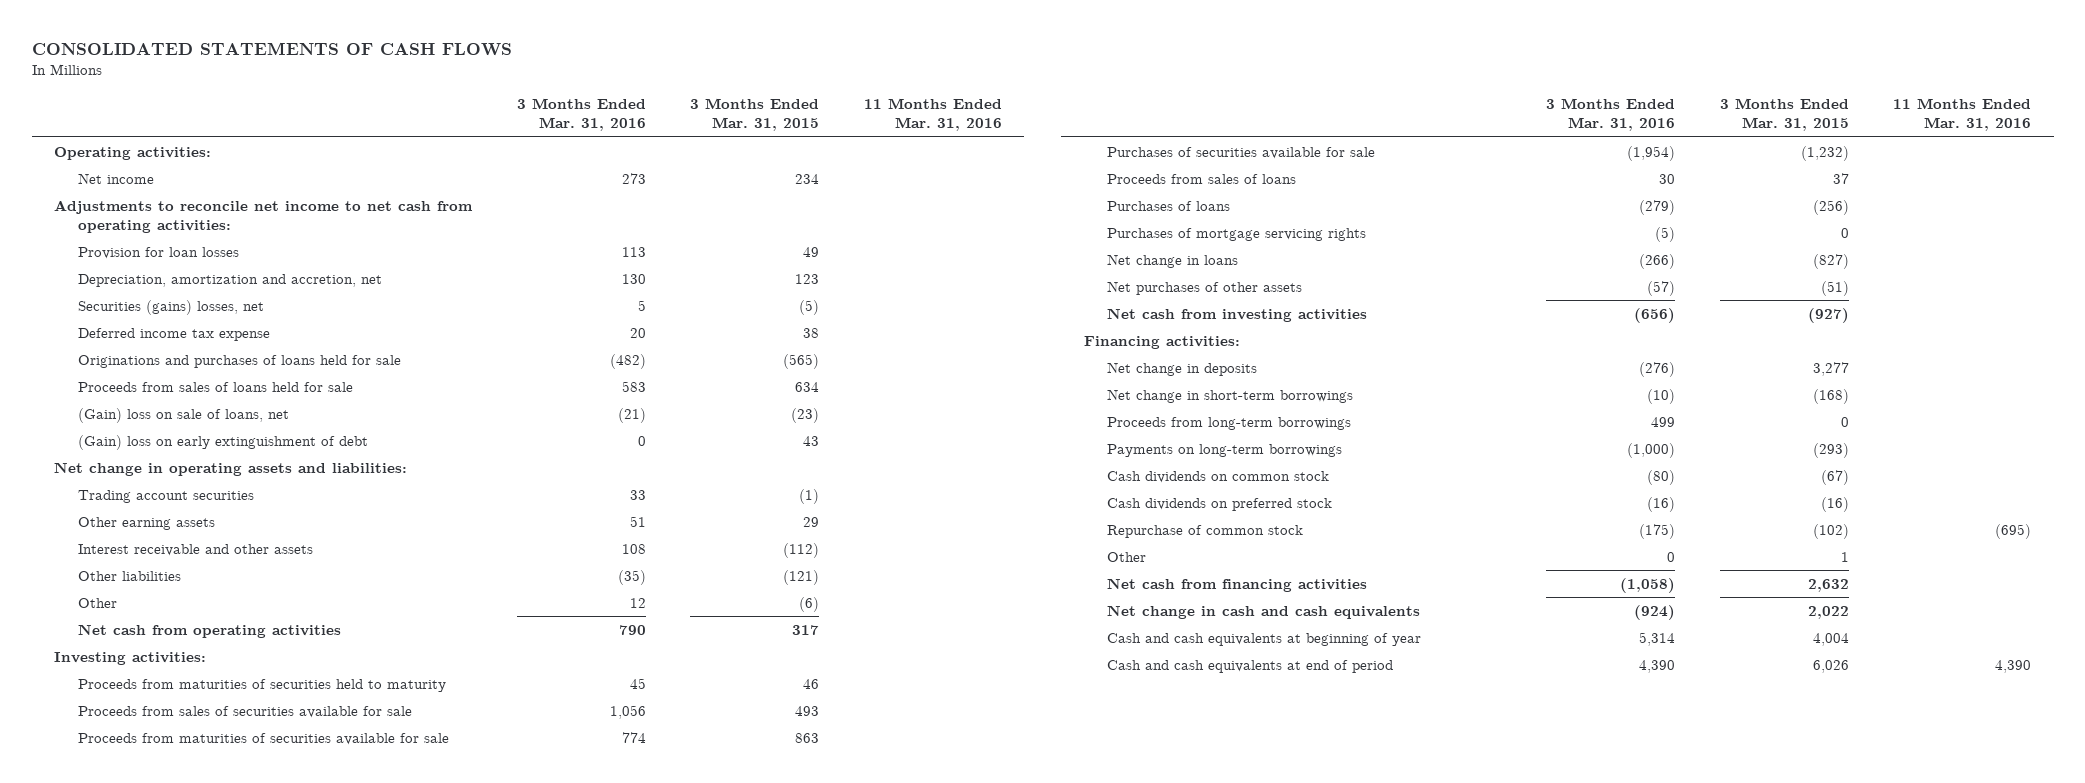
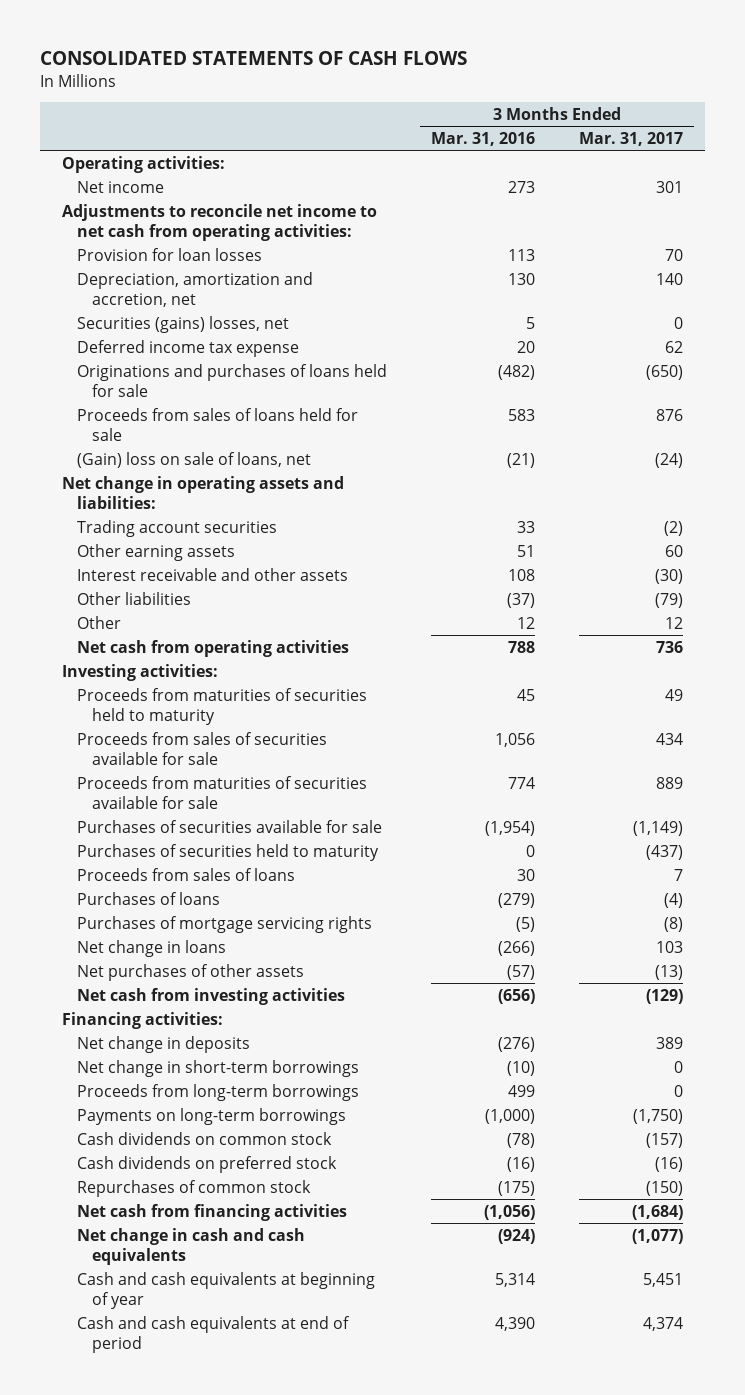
[690,97,820,132] 3 Months Ended Mar. 31, 2015 -> none
[863,97,1002,132] 11 Months Ended Mar. 31, 2016 -> none
none -> [578,132,683,147] Mar. 31, 2017
[77,434,368,450] (Gain) loss on early extinguishment of debt -> none
[617,569,646,585] (35) -> [507,592,536,608] (37)
[618,624,646,635] 790 -> [508,640,536,653] 788
none -> [77,843,380,861] Purchases of securities held to maturity
[1647,469,1676,485] (80) -> [507,1132,536,1148] (78)
[1107,551,1147,562] Other -> none
[1107,524,1304,538] Repurchase of common stock -> [77,1179,312,1197] Repurchases of common stock
[1620,577,1676,593] (1,058) -> [484,1204,536,1220] (1,056)

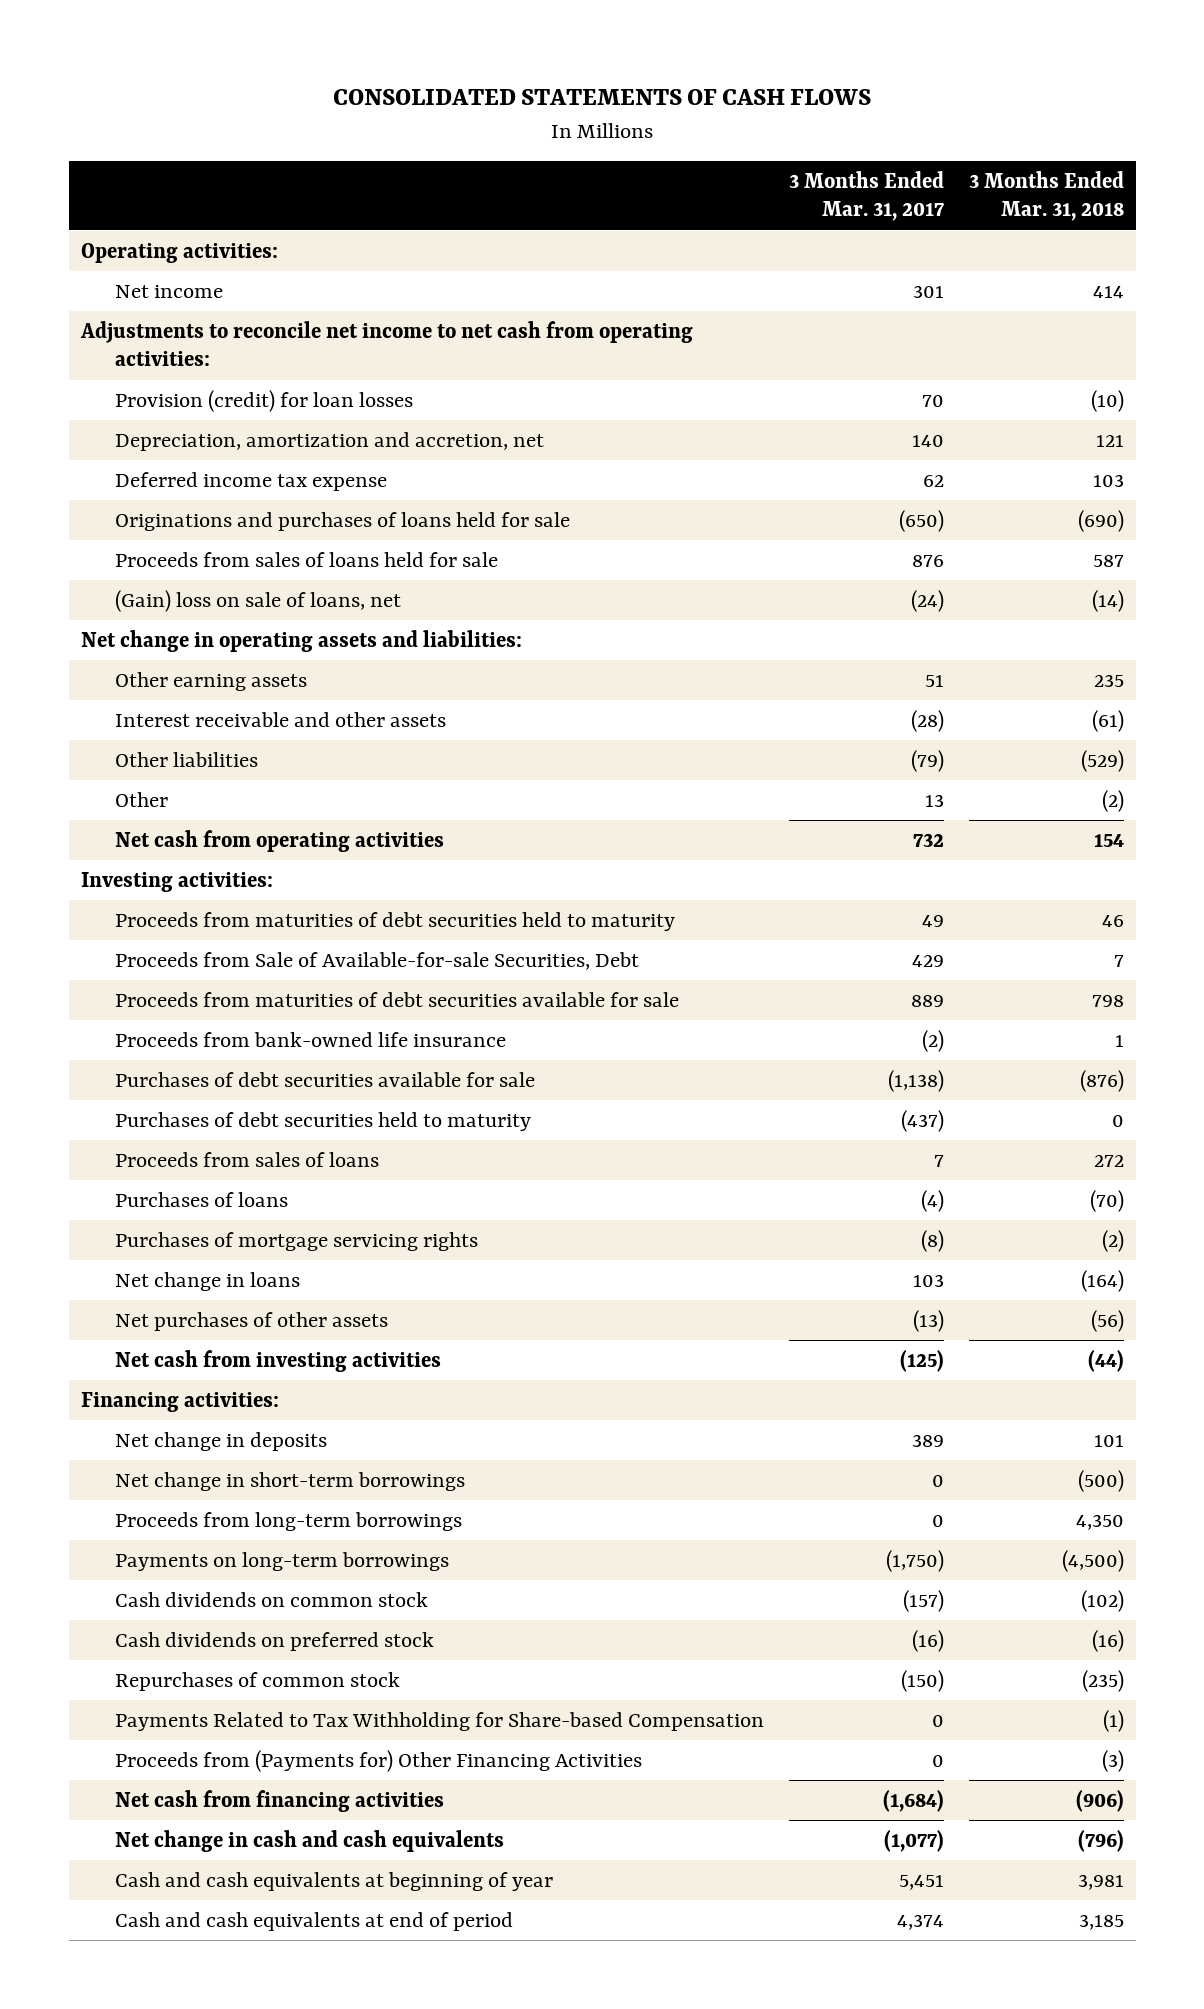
[431,132,536,147] Mar. 31, 2016 -> none
none -> [968,171,1124,222] 3 Months Ended Mar. 31, 2018
[77,247,263,261] Provision for loan losses -> [115,389,414,412] Provision (credit) for loan losses
[77,315,290,333] Securities (gains) losses, net -> none
[77,519,278,537] Trading account securities -> none
[664,544,683,557] 60 -> [924,674,944,687] 51
[654,568,683,584] (30) -> [910,709,944,732] (28)
[664,616,683,629] 12 -> [924,793,944,807] 13
[655,640,683,653] 736 -> [912,832,944,847] 732
[77,687,368,725] Proceeds from maturities of securities held to maturity -> [115,911,676,931] Proceeds from maturities of debt securities held to maturity
[77,731,328,765] Proceeds from sales of securities available for sale -> [115,951,640,970] Proceeds from Sale of Available-for-sale Securities, Debt
[655,732,683,745] 434 -> [911,954,944,967] 429
[77,775,368,809] Proceeds from maturities of securities available for sale -> [115,991,680,1007] Proceeds from maturities of debt securities available for sale
none -> [115,1031,507,1047] Proceeds from bank-owned life insurance
[77,819,383,833] Purchases of securities available for sale -> [115,1071,536,1087] Purchases of debt securities available for sale
[632,820,683,836] (1,149) -> [887,1069,944,1092] (1,138)
[77,843,380,861] Purchases of securities held to maturity -> [115,1111,532,1131] Purchases of debt securities held to maturity
[645,988,683,1004] (129) -> [899,1349,944,1372] (125)
none -> [115,1711,765,1731] Payments Related to Tax Withholding for Share-based Compensation
none -> [115,1749,643,1772] Proceeds from (Payments for) Other Financing Activities

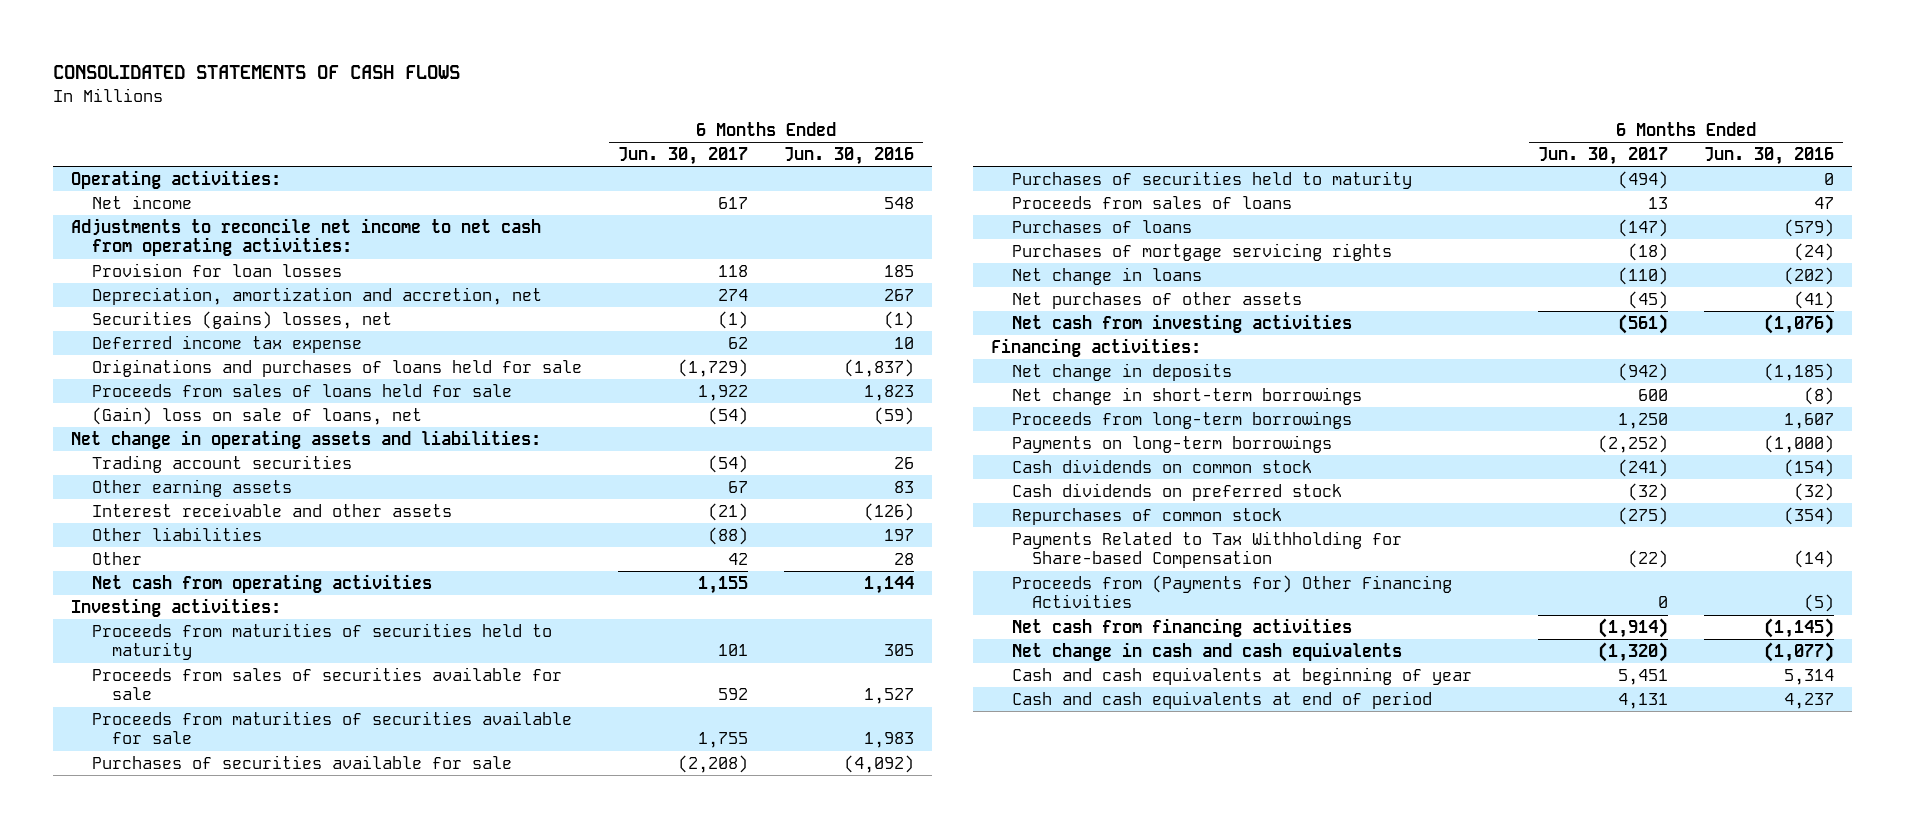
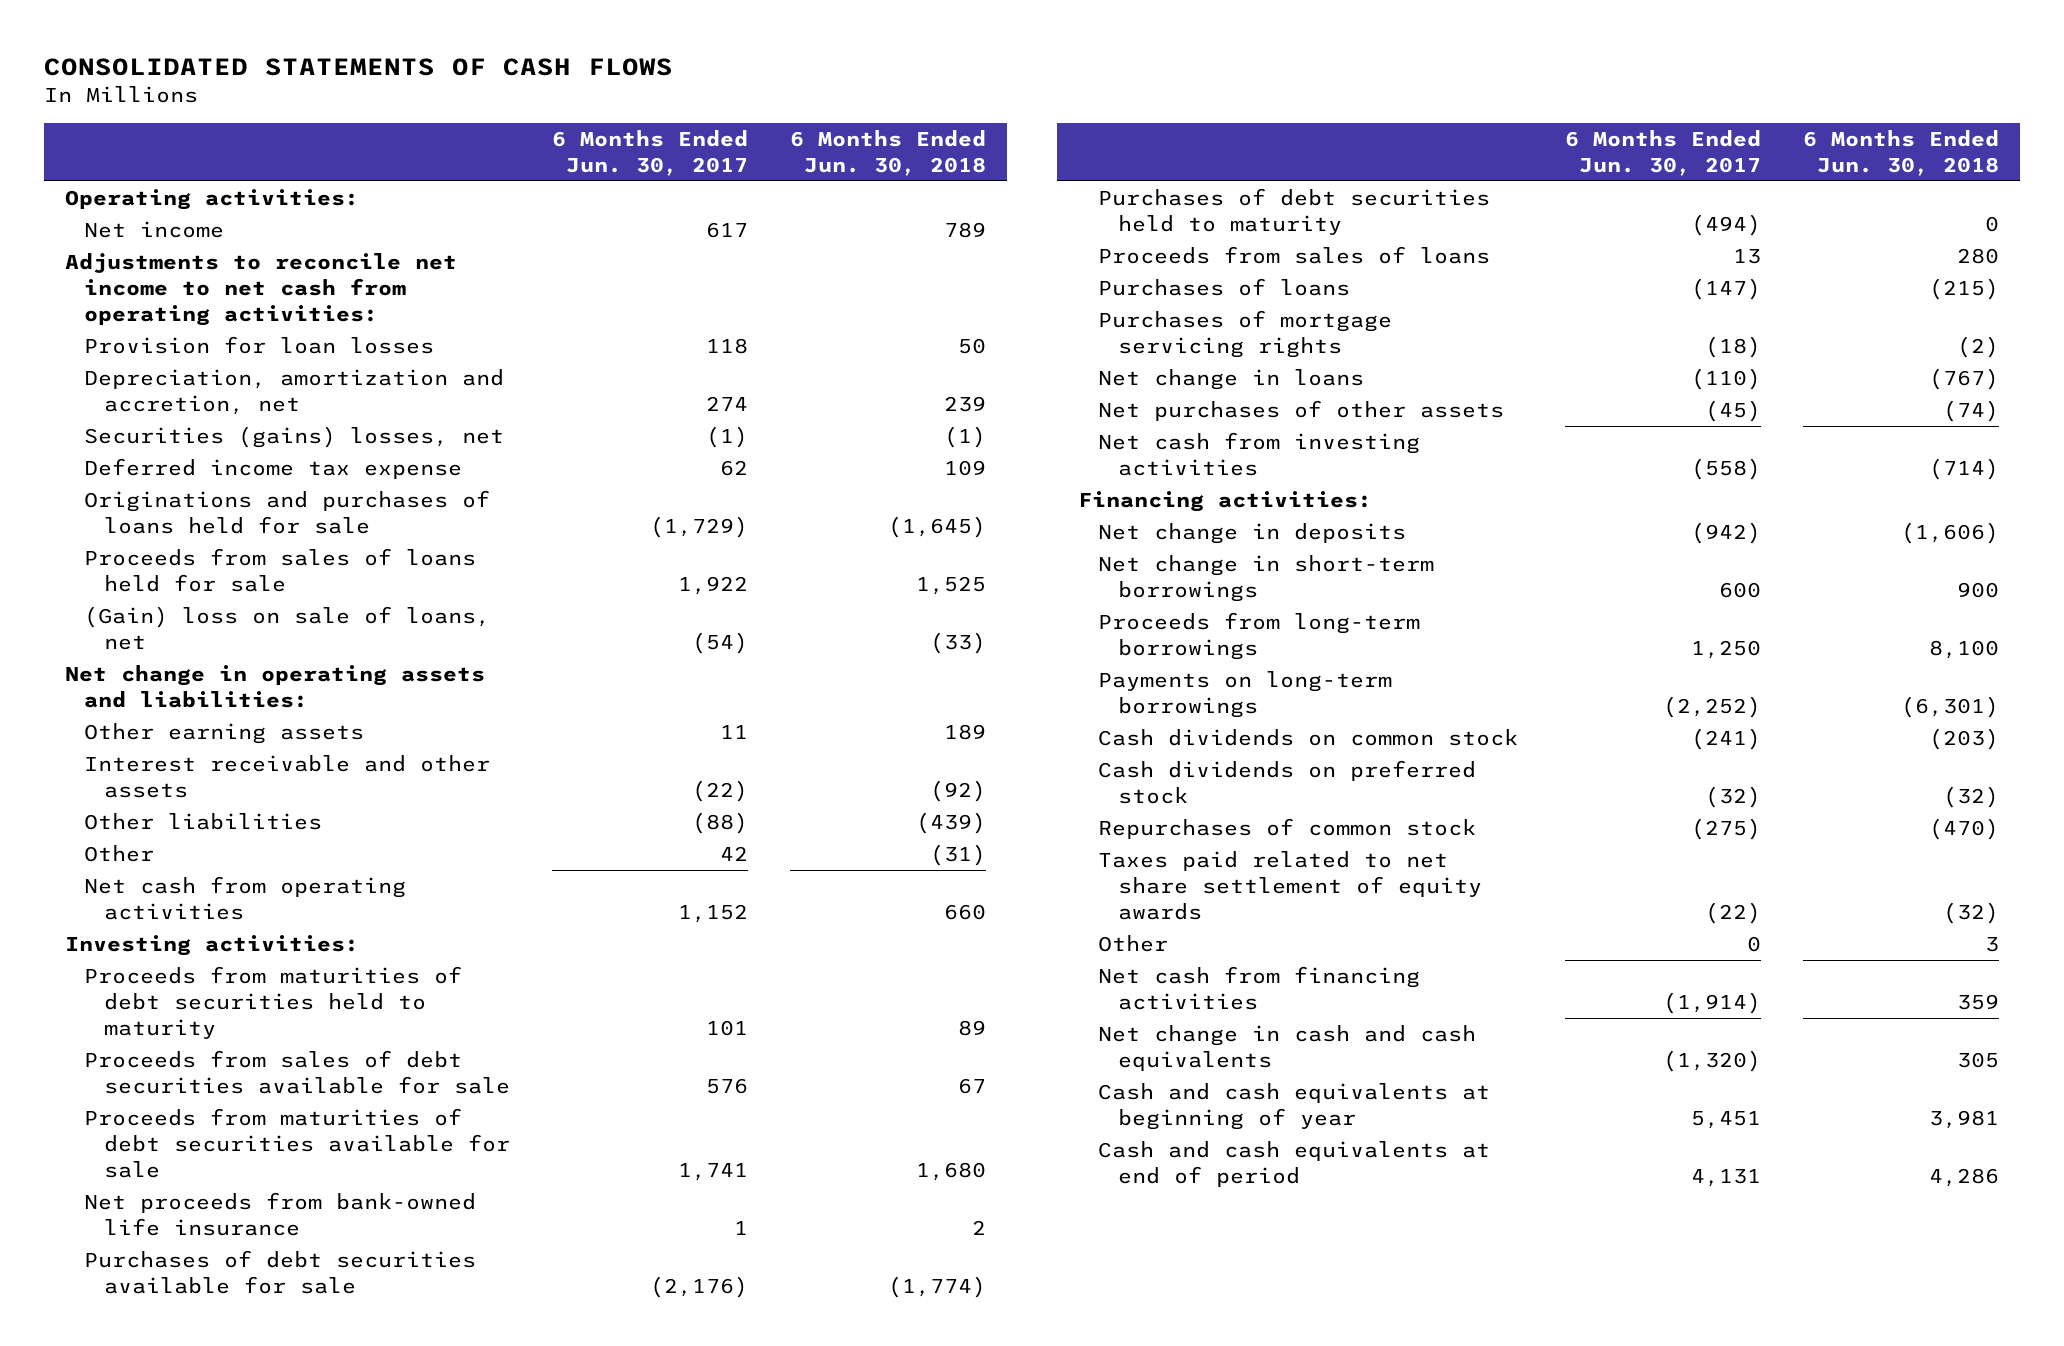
[783,147,914,166] Jun. 30, 2016 -> none
none -> [789,129,986,176] 6 Months Ended Jun. 30, 2018
[91,454,352,473] Trading account securities -> none
[727,480,748,493] 67 -> [719,725,748,740] 11
[707,502,748,521] (21) -> [691,779,748,802] (22)
[697,575,748,594] 1,155 -> [677,903,748,923] 1,152
[91,622,552,661] Proceeds from maturities of securities held to maturity -> [84,966,463,1039] Proceeds from maturities of debt securities held to maturity
[91,666,562,701] Proceeds from sales of securities available for sale -> [84,1050,511,1094] Proceeds from sales of debt securities available for sale
[717,688,748,701] 592 -> [705,1077,748,1094] 576
[91,710,572,745] Proceeds from maturities of securities available for sale -> [84,1108,511,1178] Proceeds from maturities of debt securities available for sale
[697,732,748,749] 1,755 -> [677,1162,748,1181] 1,741
none -> [84,1192,477,1236] Net proceeds from bank-owned life insurance
[91,754,512,769] Purchases of securities available for sale -> [84,1250,477,1294] Purchases of debt securities available for sale
[677,754,748,773] (2,208) -> [649,1275,748,1298] (2,176)
[1011,170,1412,189] Purchases of securities held to maturity -> [1097,188,1490,235] Purchases of debt securities held to maturity
[1617,313,1668,334] (561) -> [1691,457,1762,480] (558)
[1011,530,1402,569] Payments Related to Tax Withholding for Share-based Compensation -> [1097,851,1482,920] Taxes paid related to net share settlement of equity awards
[1011,574,1452,609] Proceeds from (Payments for) Other Financing Activities -> [1097,935,1168,953] Other

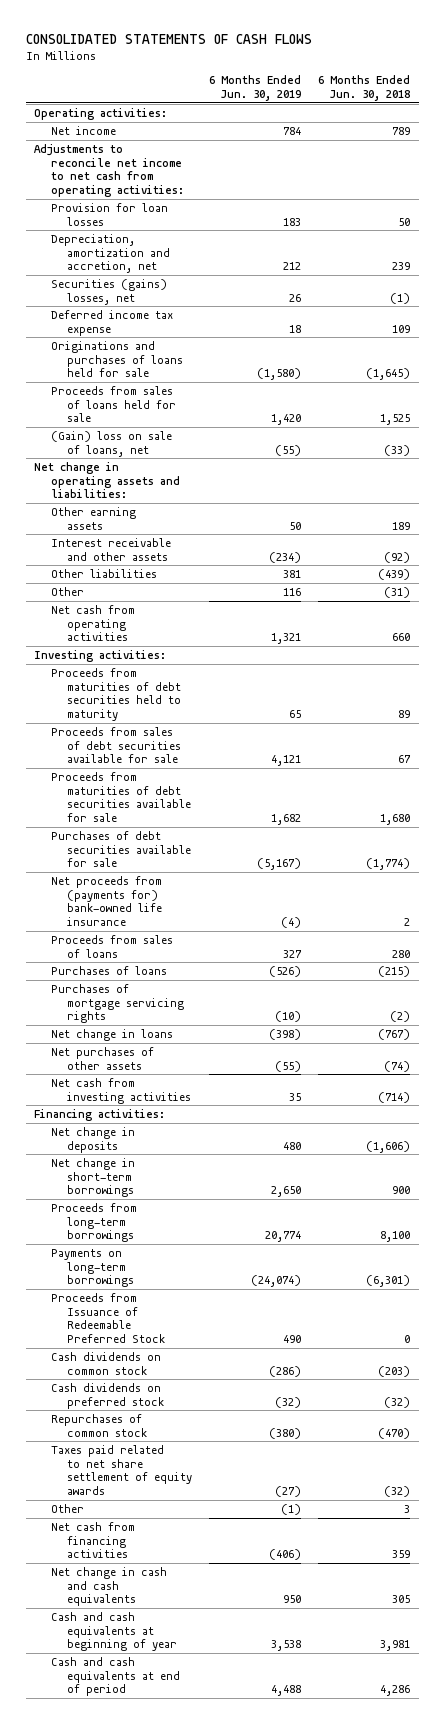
[551,129,748,176] 6 Months Ended Jun. 30, 2017 -> none
none -> [209,75,302,102] 6 Months Ended Jun. 30, 2019
[84,1192,477,1236] Net proceeds from bank-owned life insurance -> none
[1097,188,1490,235] Purchases of debt securities held to maturity -> none
none -> [50,875,163,927] Net proceeds from (payments for) bank-owned life insurance
none -> [50,1292,166,1344] Proceeds from Issuance of Redeemable Preferred Stock

